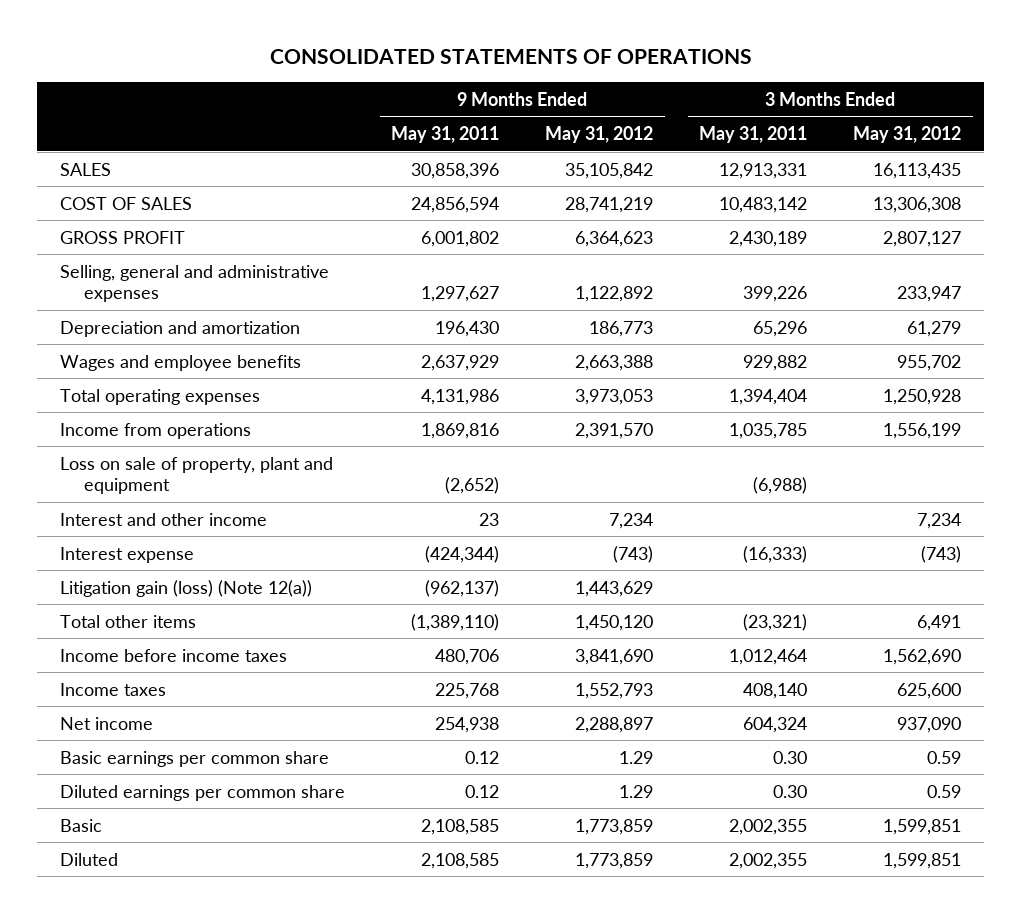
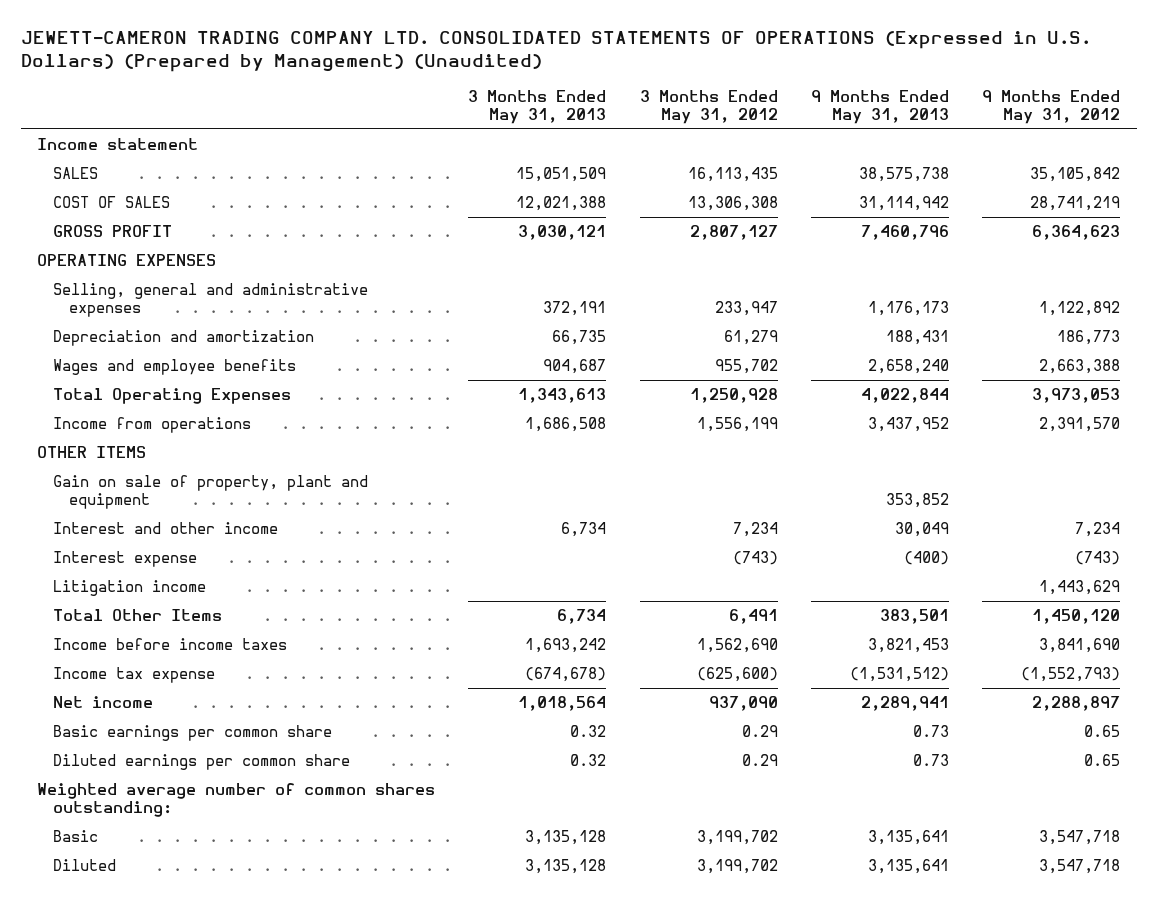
[269,49,752,65] CONSOLIDATED STATEMENTS OF OPERATIONS -> [20,30,1091,72] JEWETT-CAMERON TRADING COMPANY LTD. CONSOLIDATED STATEMENTS OF OPERATIONS (Expressed in U.S. Dollars) (Prepared by Management) (Unaudited)
[391,126,500,144] May 31, 2011 -> none
[699,126,808,144] May 31, 2011 -> none
none -> [468,89,607,124] 3 Months Ended May 31, 2013
none -> [811,89,950,124] 9 Months Ended May 31, 2013
none -> [37,138,199,151] Income statement
none -> [37,254,217,267] OPERATING EXPENSES
[59,388,260,405] Total operating expenses -> [53,388,292,405] Total Operating Expenses
none -> [37,446,147,459] OTHER ITEMS
[59,456,333,495] Loss on sale of property, plant and equipment -> [53,475,369,510] Gain on sale of property, plant and equipment
[59,579,312,597] Litigation gain (loss) (Note 12(a)) -> [53,580,207,597] Litigation income
[59,614,196,628] Total other items -> [53,609,223,622] Total Other Items
[59,682,166,696] Income taxes -> [53,667,216,684] Income tax expense
[575,682,654,699] 1,552,793 -> [1021,667,1121,683] (1,552,793)
[897,682,962,699] 625,600 -> [696,667,778,683] (625,600)
[619,750,654,764] 1.29 -> [1084,725,1121,738] 0.65
[927,750,962,764] 0.59 -> [741,725,778,738] 0.29
[619,784,654,798] 1.29 -> [1084,754,1121,767] 0.65
[927,784,962,798] 0.59 -> [741,754,778,767] 0.29
none -> [37,783,436,818] Weighted average number of common shares outstanding:
[575,818,654,835] 1,773,859 -> [1039,830,1121,846] 3,547,718
[883,818,962,835] 1,599,851 -> [696,830,778,846] 3,199,702
[575,852,654,869] 1,773,859 -> [1039,859,1121,875] 3,547,718
[883,852,962,869] 1,599,851 -> [696,859,778,875] 3,199,702

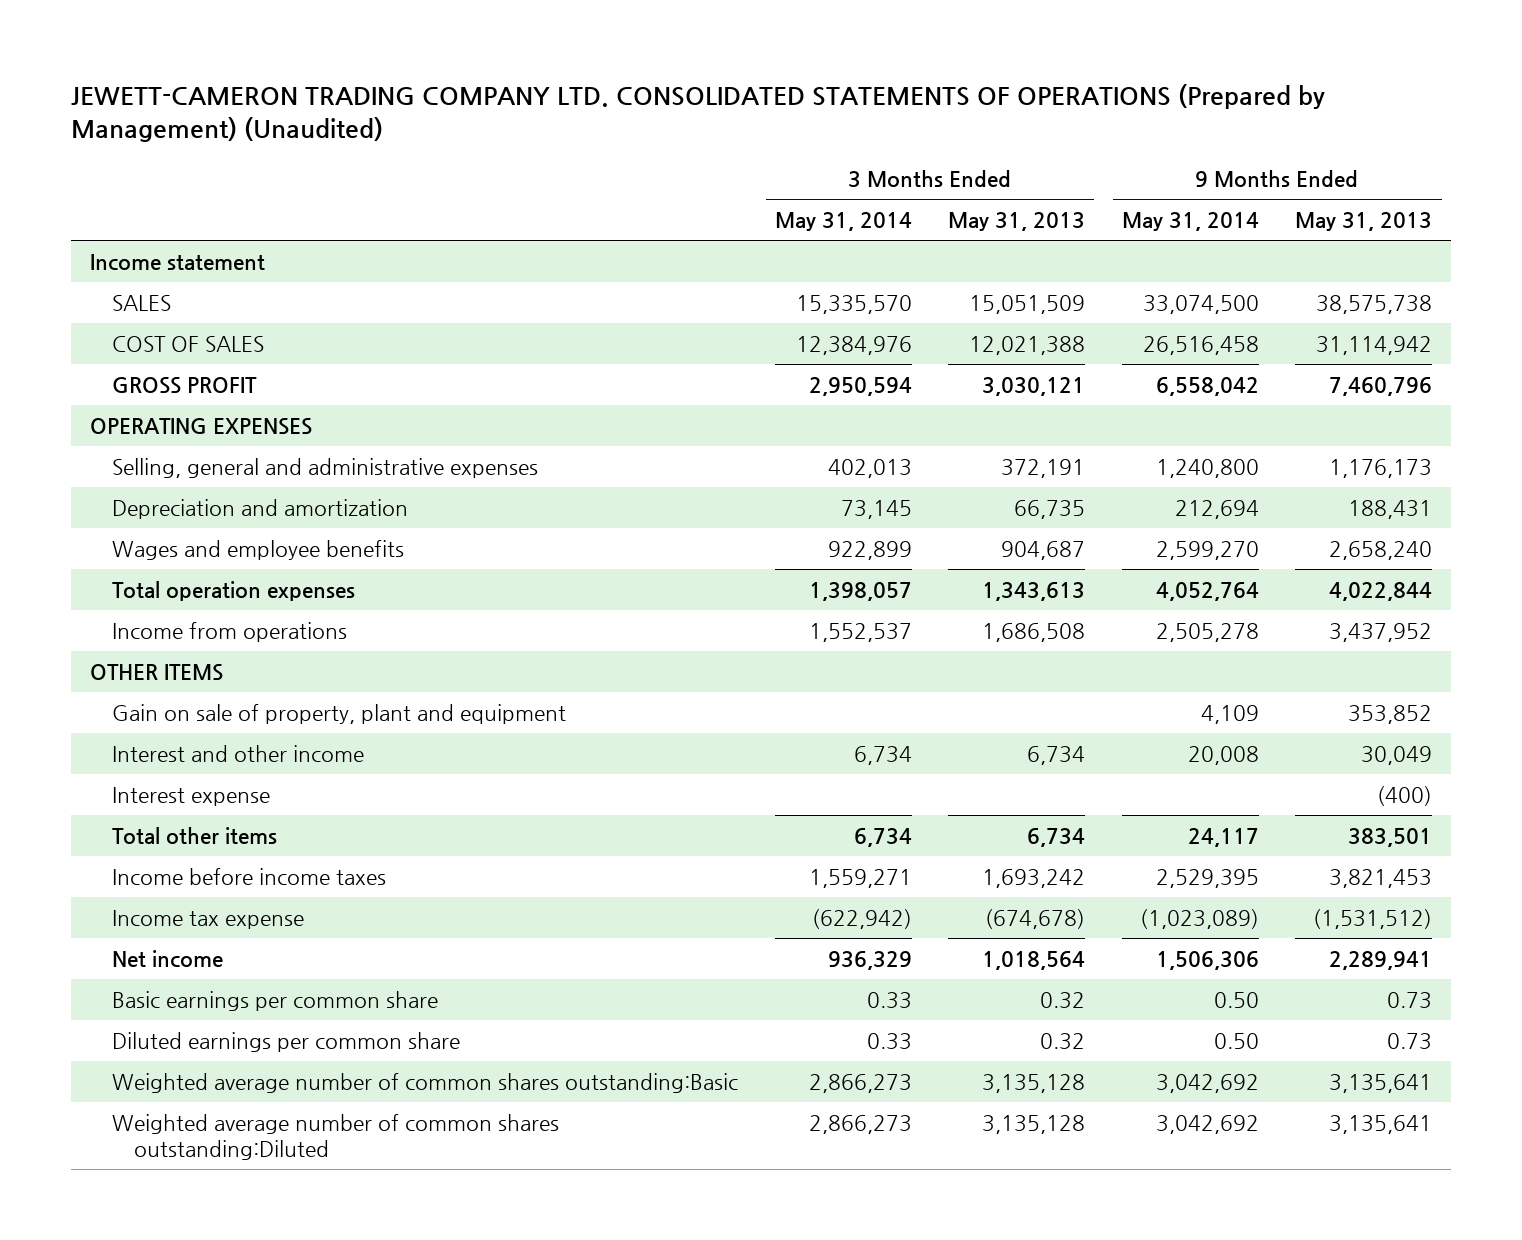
[20,30,1091,72] JEWETT-CAMERON TRADING COMPANY LTD. CONSOLIDATED STATEMENTS OF OPERATIONS (Expressed in U.S. Dollars) (Prepared by Management) (Unaudited) -> [71,84,1326,143] JEWETT-CAMERON TRADING COMPANY LTD. CONSOLIDATED STATEMENTS OF OPERATIONS (Prepared by Management) (Unaudited)
[639,89,778,124] 3 Months Ended May 31, 2012 -> none
[982,89,1121,124] 9 Months Ended May 31, 2012 -> none
none -> [774,212,912,232] May 31, 2014
none -> [1121,212,1259,232] May 31, 2014
[53,388,292,405] Total Operating Expenses -> [112,580,356,601] Total operation expenses
[53,580,207,597] Litigation income -> none
[53,609,223,622] Total Other Items -> [112,826,278,844] Total other items
[37,783,436,818] Weighted average number of common shares outstanding: -> none
[53,830,99,843] Basic -> [112,1072,739,1093] Weighted average number of common shares outstanding:Basic
[53,859,117,872] Diluted -> [112,1113,560,1161] Weighted average number of common shares outstanding:Diluted

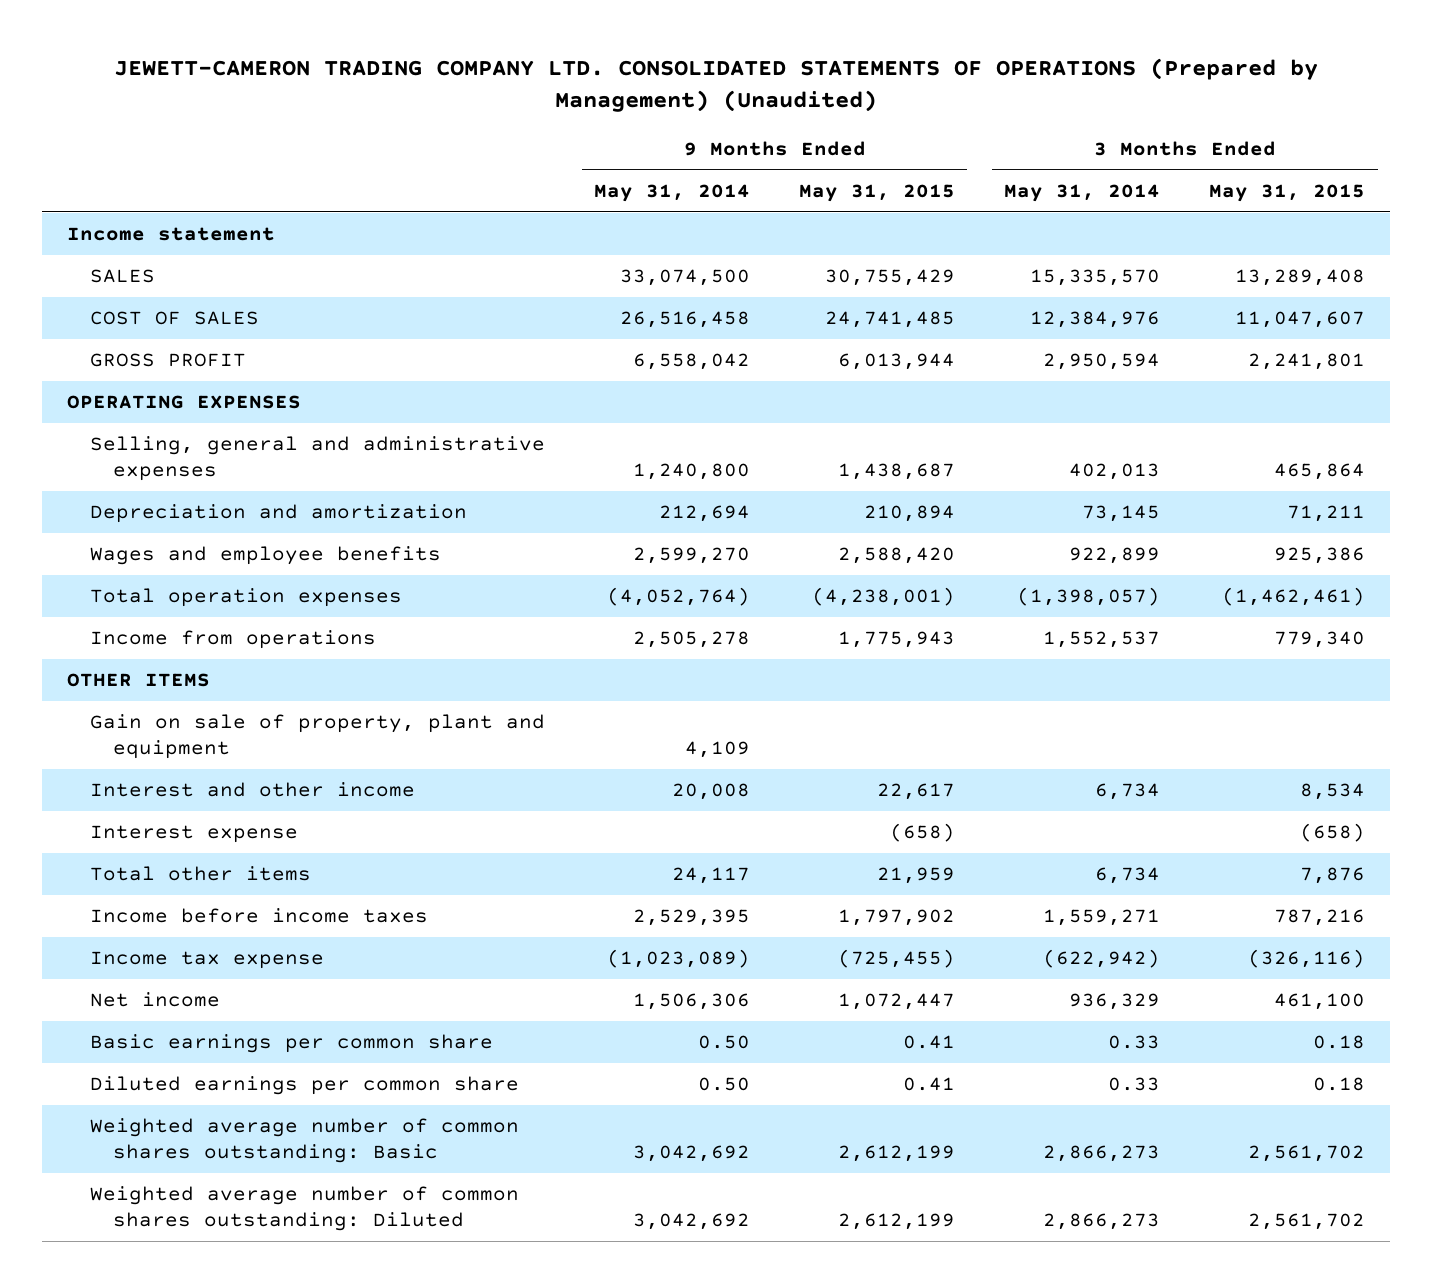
[948,212,1086,232] May 31, 2013 -> none
[1295,212,1433,232] May 31, 2013 -> none
none -> [799,184,956,203] May 31, 2015
none -> [1209,184,1366,203] May 31, 2015
[808,581,912,601] 1,398,057 -> [1017,587,1161,607] (1,398,057)
[1155,581,1259,601] 4,052,764 -> [607,587,751,607] (4,052,764)
[112,1072,739,1093] Weighted average number of common shares outstanding:Basic -> [89,1118,519,1164] Weighted average number of common shares outstanding: Basic
[112,1113,560,1161] Weighted average number of common shares outstanding:Diluted -> [89,1186,519,1232] Weighted average number of common shares outstanding: Diluted

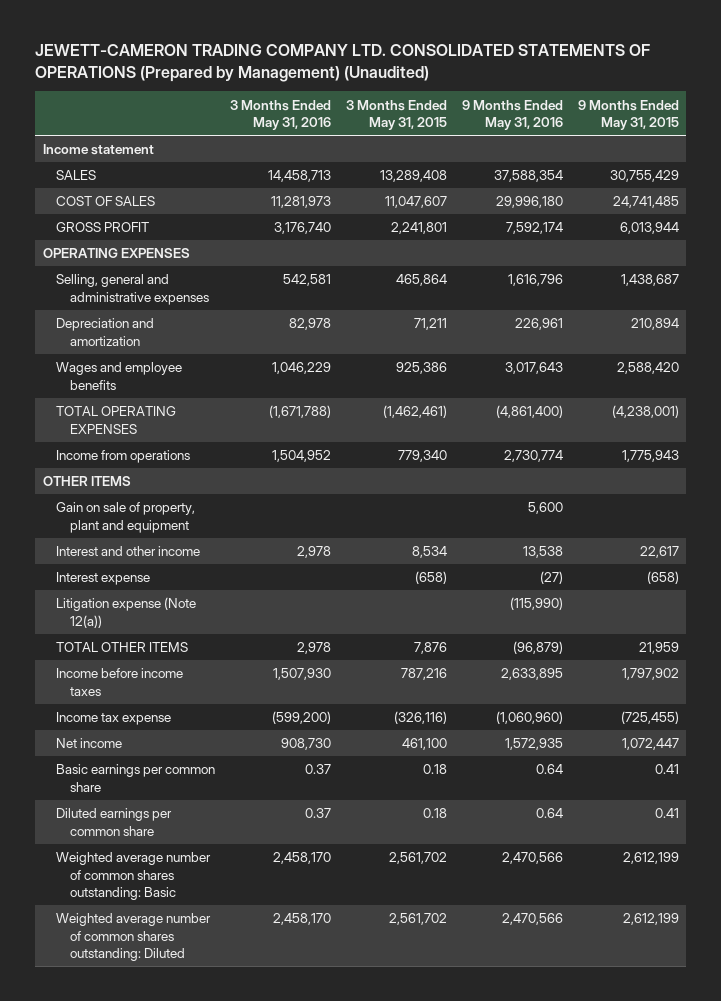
[594,184,751,203] May 31, 2014 -> none
[1004,184,1161,203] May 31, 2014 -> none
none -> [229,99,331,131] 3 Months Ended May 31, 2016
none -> [461,99,563,131] 9 Months Ended May 31, 2016
[89,588,402,608] Total operation expenses -> [56,406,177,434] TOTAL OPERATING EXPENSES
none -> [56,597,197,628] Litigation expense (Note 12(a))
[89,866,311,882] Total other items -> [56,642,189,653] TOTAL OTHER ITEMS

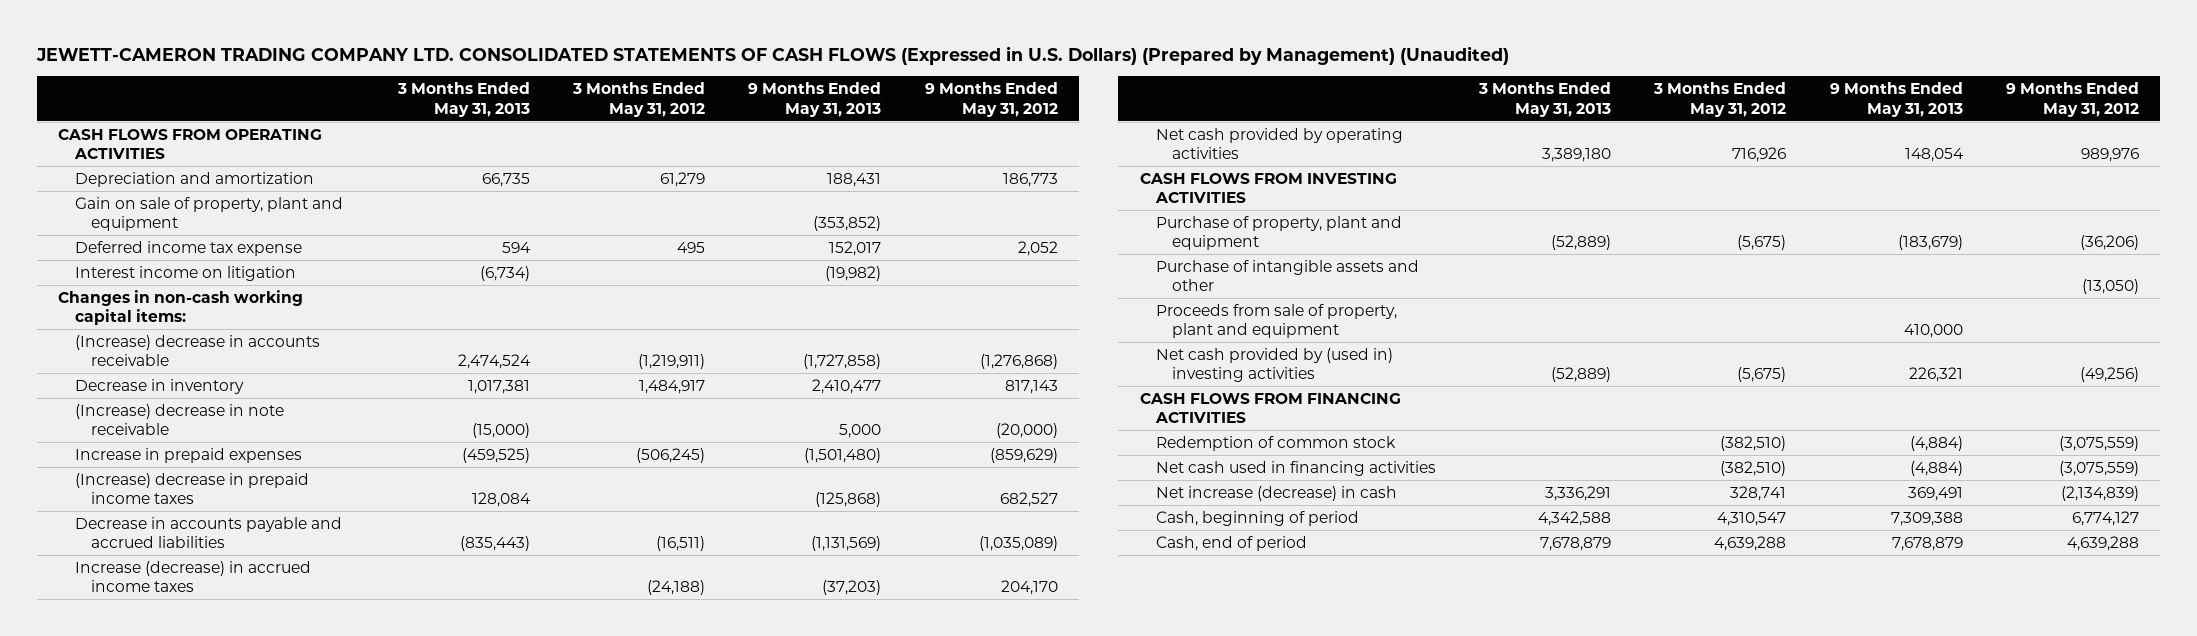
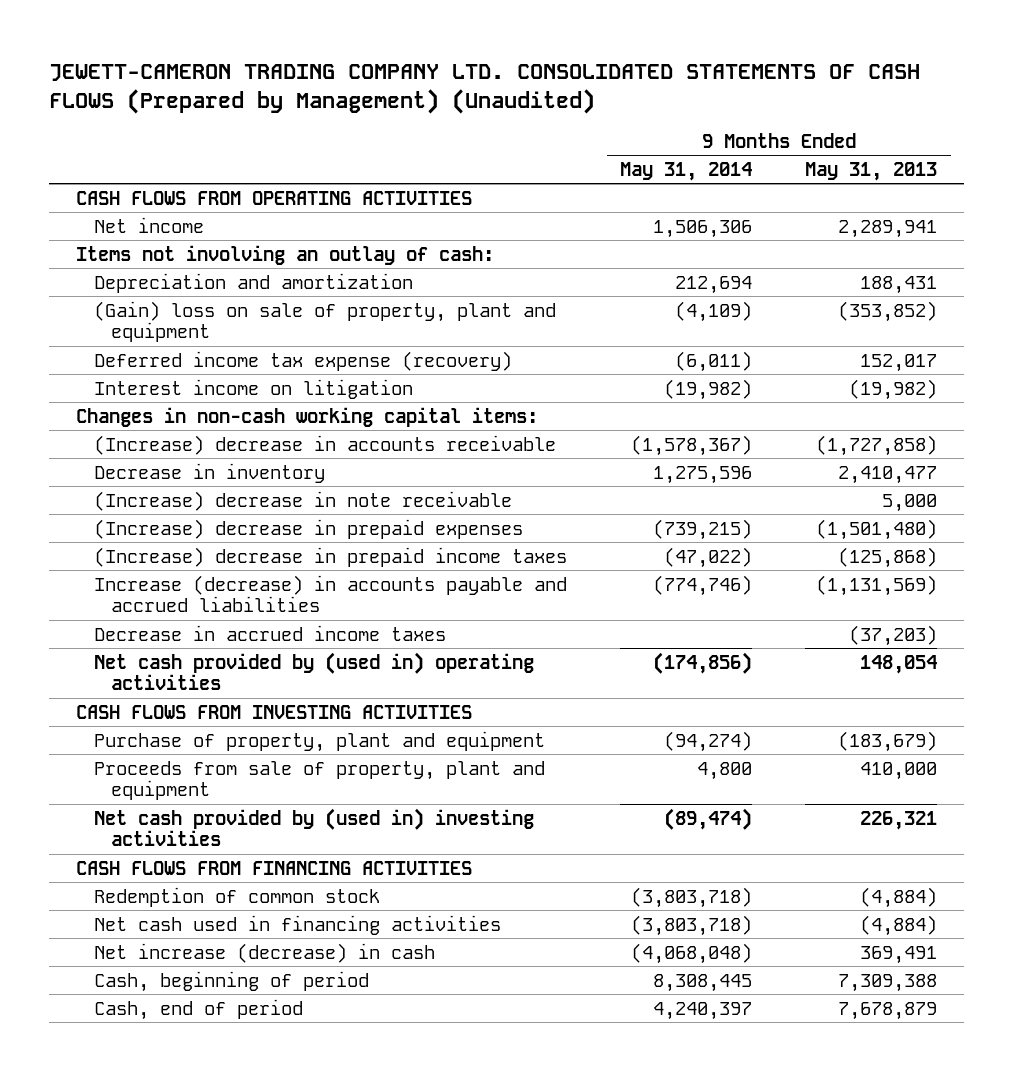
[35,45,1509,65] JEWETT-CAMERON TRADING COMPANY LTD. CONSOLIDATED STATEMENTS OF CASH FLOWS (Expressed in U.S. Dollars) (Prepared by Management) (Unaudited) -> [49,63,921,115] JEWETT-CAMERON TRADING COMPANY LTD. CONSOLIDATED STATEMENTS OF CASH FLOWS (Prepared by Management) (Unaudited)
[396,81,530,117] 3 Months Ended May 31, 2013 -> none
[572,81,706,117] 3 Months Ended May 31, 2012 -> none
[924,81,1058,117] 9 Months Ended May 31, 2012 -> none
none -> [619,161,752,181] May 31, 2014
none -> [93,216,204,233] Net income
none -> [75,244,494,265] Items not involving an outlay of cash:
[74,196,343,232] Gain on sale of property, plant and equipment -> [93,300,556,343] (Gain) loss on sale of property, plant and equipment
[74,240,302,256] Deferred income tax expense -> [93,350,512,371] Deferred income tax expense (recovery)
[74,447,302,463] Increase in prepaid expenses -> [93,518,523,539] (Increase) decrease in prepaid expenses
[74,516,342,549] Decrease in accounts payable and accrued liabilities -> [93,574,567,613] Increase (decrease) in accounts payable and accrued liabilities
[74,560,311,593] Increase (decrease) in accrued income taxes -> [93,624,446,641] Decrease in accrued income taxes
[1155,127,1403,160] Net cash provided by operating activities -> [93,651,534,691] Net cash provided by (used in) operating activities
[1155,259,1419,292] Purchase of intangible assets and other -> none

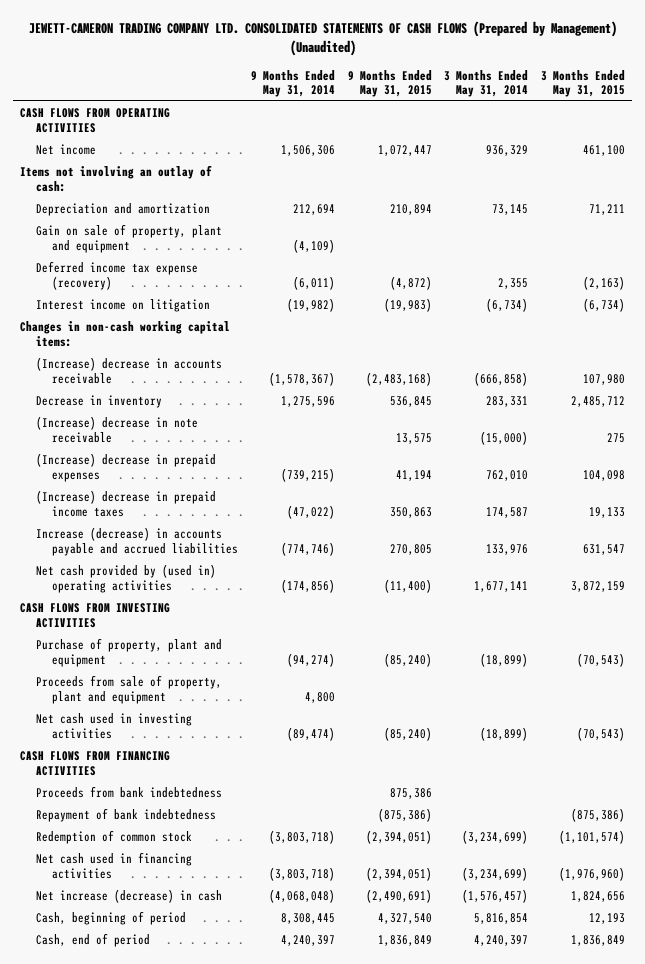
[805,161,938,181] May 31, 2013 -> none
none -> [347,69,432,98] 9 Months Ended May 31, 2015
none -> [444,69,529,98] 3 Months Ended May 31, 2014
none -> [541,69,626,98] 3 Months Ended May 31, 2015
[93,300,556,343] (Gain) loss on sale of property, plant and equipment -> [35,224,222,253] Gain on sale of property, plant and equipment
[93,624,446,641] Decrease in accrued income taxes -> none
[93,807,534,847] Net cash provided by (used in) investing activities -> [35,713,192,739] Net cash used in investing activities
none -> [35,786,222,799] Proceeds from bank indebtedness
none -> [35,808,216,823] Repayment of bank indebtedness

